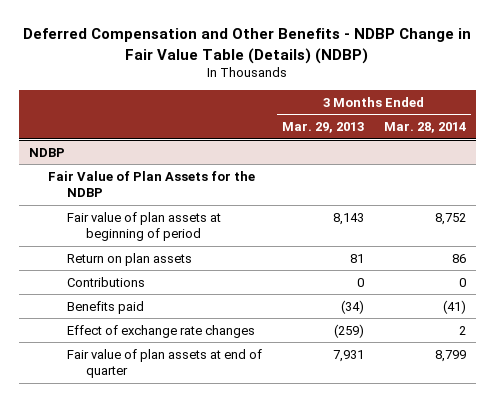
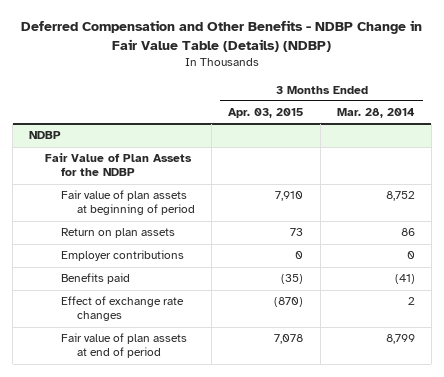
[281,122,364,134] Mar. 29, 2013 -> none
none -> [228,108,304,119] Apr. 03, 2015
[66,276,145,287] Contributions -> [61,250,185,262] Employer contributions
[66,348,262,379] Fair value of plan assets at end of quarter -> [61,333,188,359] Fair value of plan assets at end of period

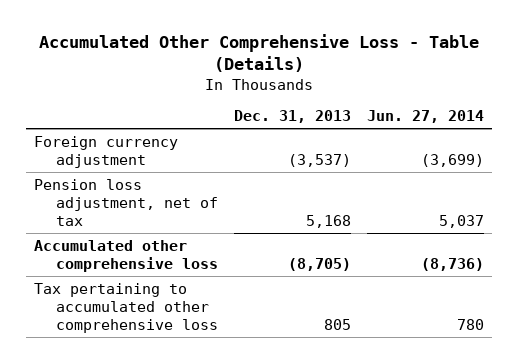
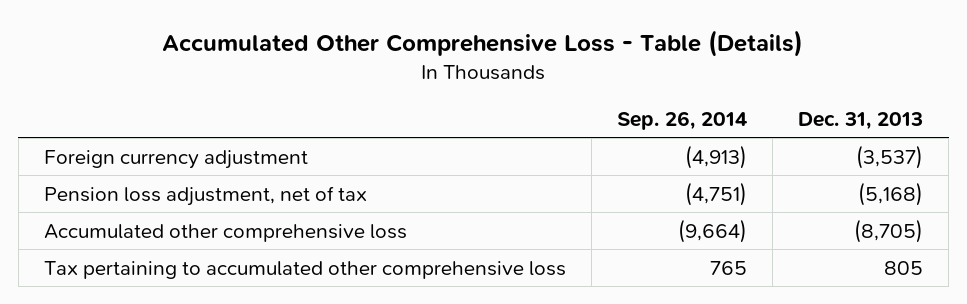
[367,110,485,124] Jun. 27, 2014 -> none
none -> [616,110,747,130] Sep. 26, 2014
[306,214,352,228] 5,168 -> [858,181,924,206] (5,168)

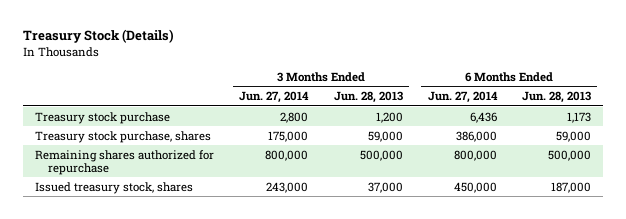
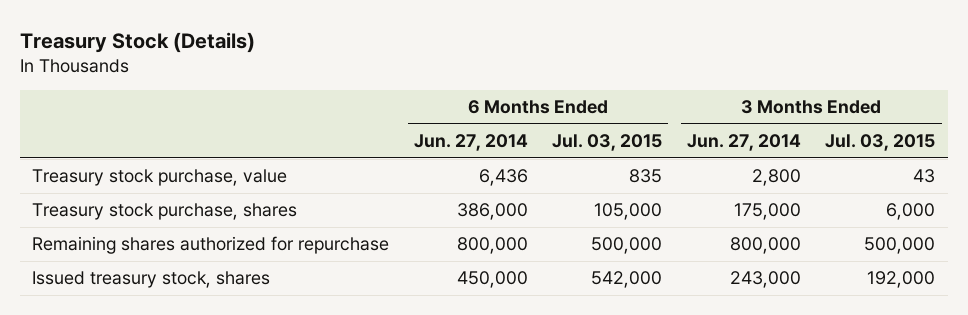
[333,91,403,104] Jun. 28, 2013 -> none
[521,91,591,104] Jun. 28, 2013 -> none
none -> [552,134,663,152] Jul. 03, 2015
none -> [825,134,936,152] Jul. 03, 2015
[35,111,171,124] Treasury stock purchase -> [32,169,288,187] Treasury stock purchase, value

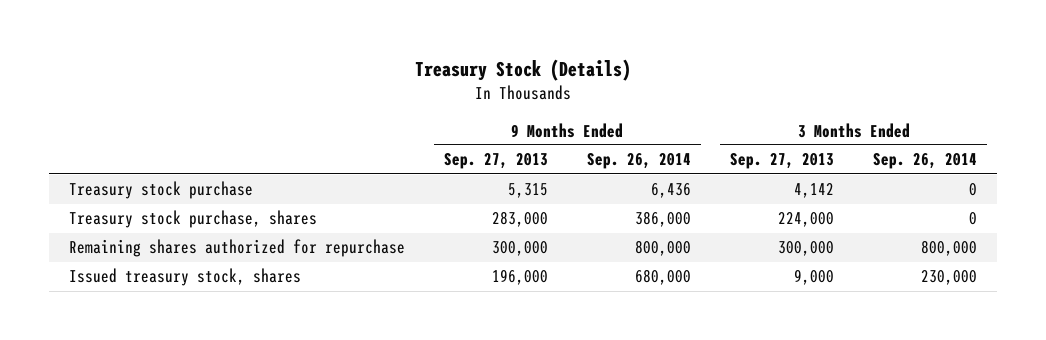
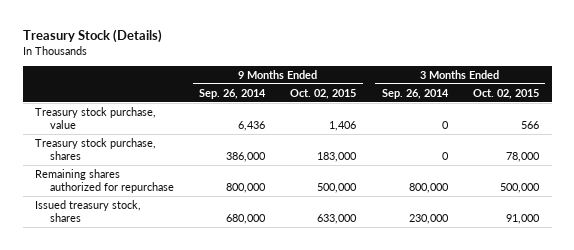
[443,153,548,170] Sep. 27, 2013 -> none
[730,153,835,170] Sep. 27, 2013 -> none
none -> [290,88,357,99] Oct. 02, 2015
none -> [472,88,539,99] Oct. 02, 2015
[68,181,253,200] Treasury stock purchase -> [35,106,157,130] Treasury stock purchase, value

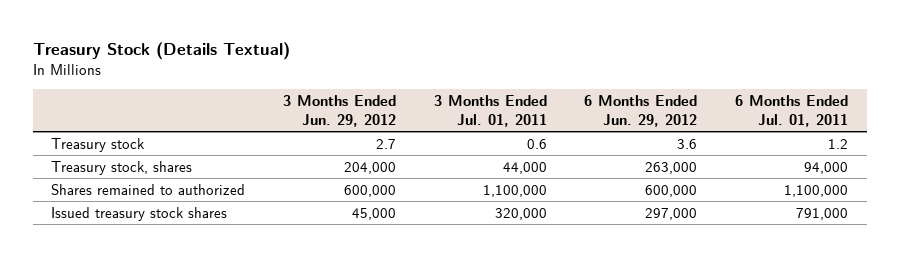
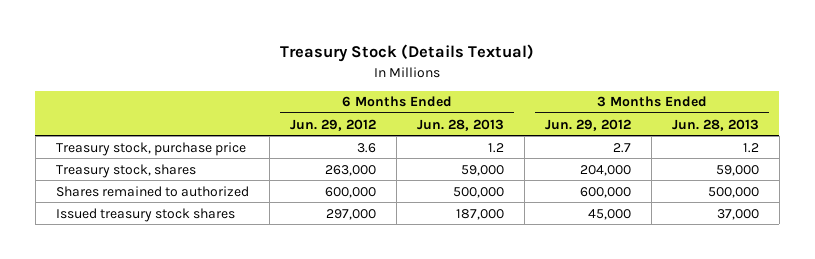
[433,95,547,127] 3 Months Ended Jul. 01, 2011 -> none
[735,95,849,127] 6 Months Ended Jul. 01, 2011 -> none
none -> [416,118,504,131] Jun. 28, 2013
none -> [671,118,759,131] Jun. 28, 2013
[51,137,146,152] Treasury stock -> [55,141,246,156] Treasury stock, purchase price

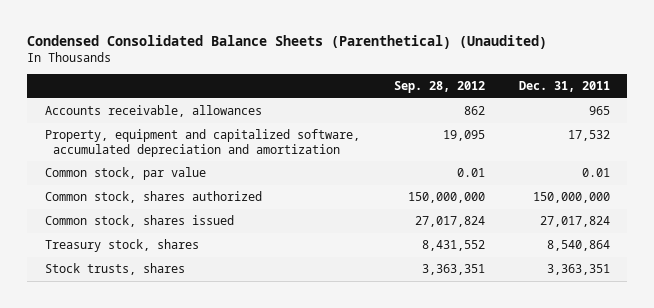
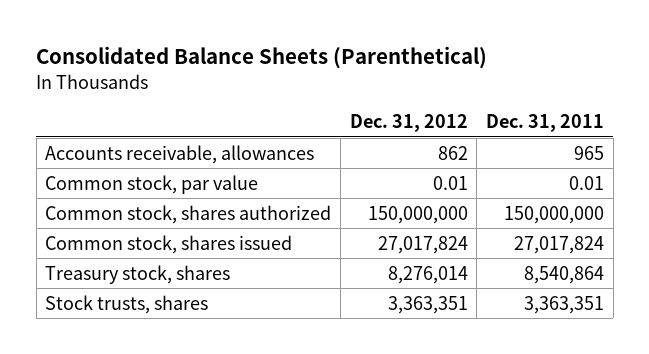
[27,35,548,50] Condensed Consolidated Balance Sheets (Parenthetical) (Unaudited) -> [36,46,488,70] Consolidated Balance Sheets (Parenthetical)
[393,81,485,94] Sep. 28, 2012 -> none
none -> [349,114,468,133] Dec. 31, 2012
[44,129,360,157] Property, equipment and capitalized software, accumulated depreciation and amortization -> none

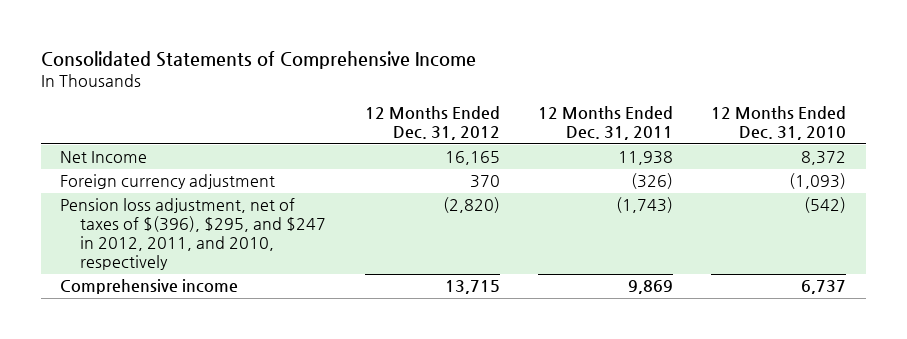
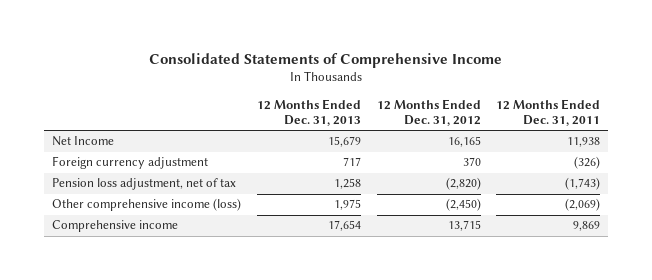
[711,106,847,141] 12 Months Ended Dec. 31, 2010 -> none
none -> [256,98,361,126] 12 Months Ended Dec. 31, 2013
[60,198,327,271] Pension loss adjustment, net of taxes of $(396), $295, and $247 in 2012, 2011, and 2010, respectively -> [52,178,237,191] Pension loss adjustment, net of tax
none -> [52,198,242,212] Other comprehensive income (loss)

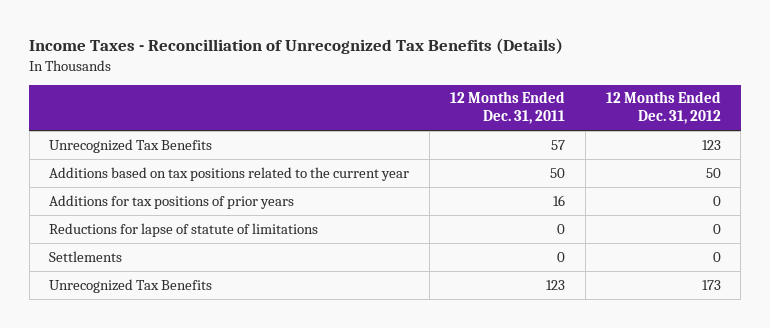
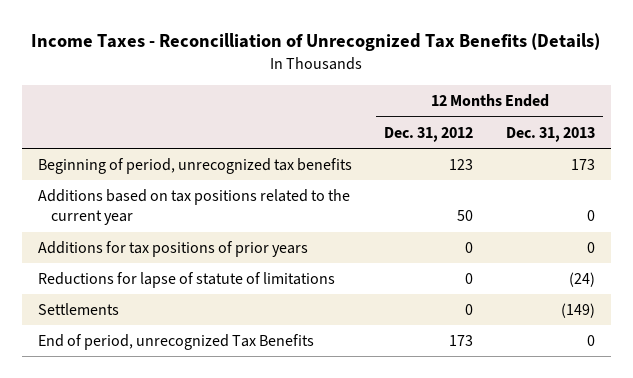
[450,91,566,125] 12 Months Ended Dec. 31, 2011 -> none
none -> [505,126,595,142] Dec. 31, 2013
[49,138,213,153] Unrecognized Tax Benefits -> [38,158,353,175] Beginning of period, unrecognized tax benefits
[49,278,213,293] Unrecognized Tax Benefits -> [38,334,315,351] End of period, unrecognized Tax Benefits

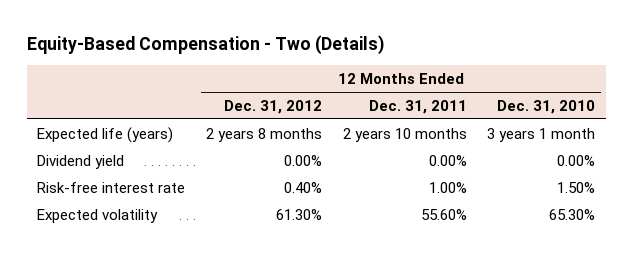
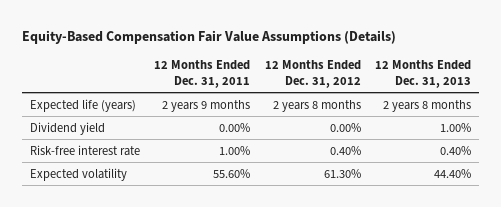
[26,35,384,56] Equity-Based Compensation - Two (Details) -> [22,30,397,45] Equity-Based Compensation Fair Value Assumptions (Details)
[497,99,596,114] Dec. 31, 2010 -> none
none -> [375,60,472,88] 12 Months Ended Dec. 31, 2013
[342,127,467,142] 2 years 10 months -> [162,99,251,112] 2 years 9 months

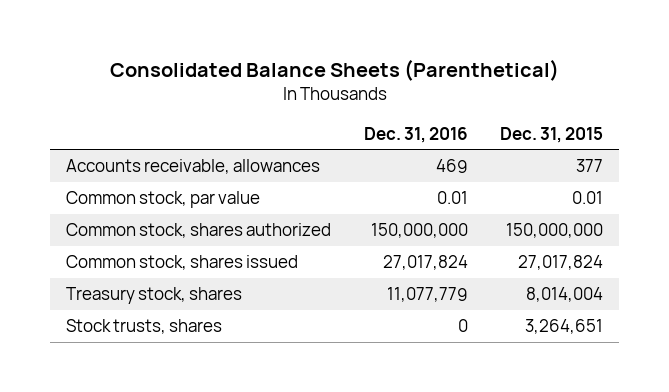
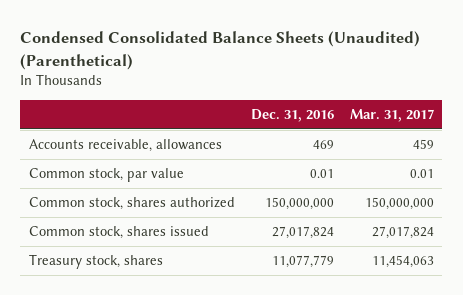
[109,58,559,81] Consolidated Balance Sheets (Parenthetical) -> [20,31,421,70] Condensed Consolidated Balance Sheets (Unaudited) (Parenthetical)
[500,126,604,143] Dec. 31, 2015 -> none
none -> [350,109,435,123] Mar. 31, 2017
[66,319,223,335] Stock trusts, shares -> none

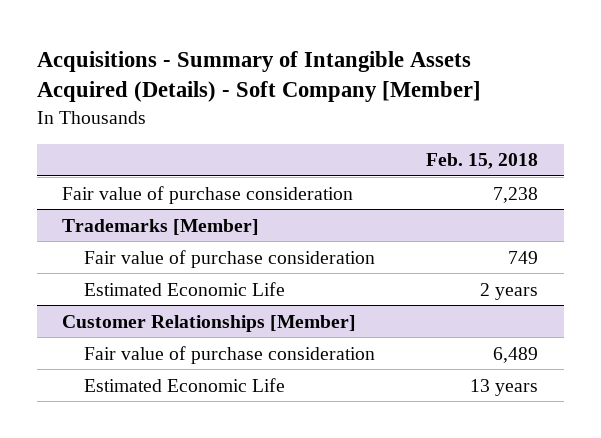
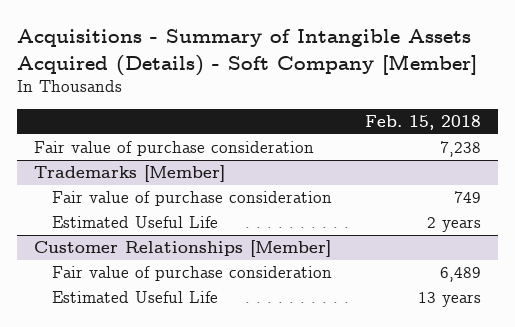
[83,281,285,296] Estimated Economic Life -> [52,216,219,229] Estimated Useful Life
[83,377,285,392] Estimated Economic Life -> [52,291,219,304] Estimated Useful Life

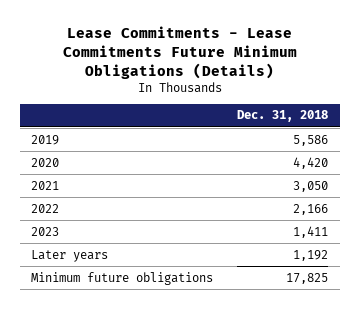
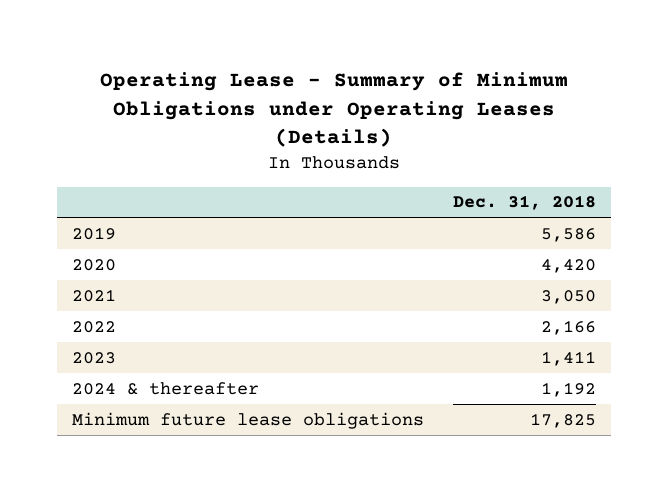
[62,26,297,79] Lease Commitments - Lease Commitments Future Minimum Obligations (Details) -> [100,71,569,148] Operating Lease - Summary of Minimum Obligations under Operating Leases (Details)
[31,249,109,262] Later years -> [71,381,259,395] 2024 & thereafter
[31,271,214,285] Minimum future obligations -> [71,411,424,429] Minimum future lease obligations

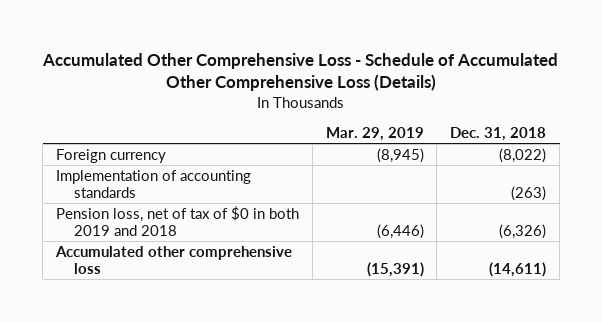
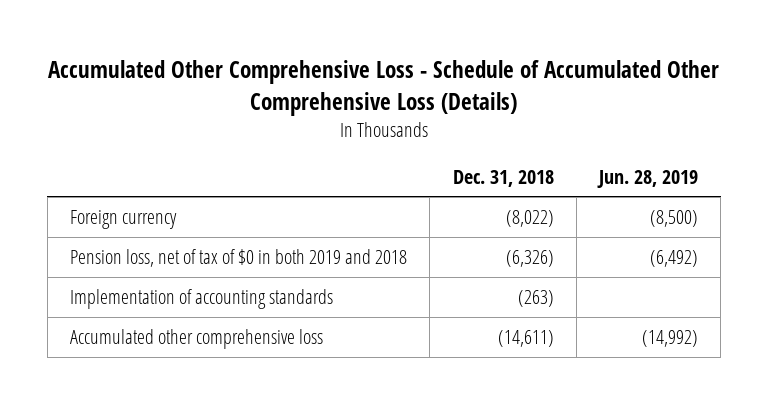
[325,126,424,141] Mar. 29, 2019 -> none
none -> [597,169,699,188] Jun. 28, 2019
[56,169,252,198] Implementation of accounting standards -> [70,288,334,309] Implementation of accounting standards

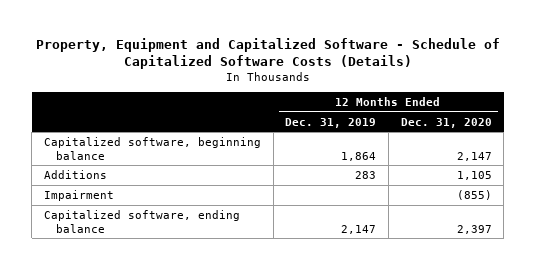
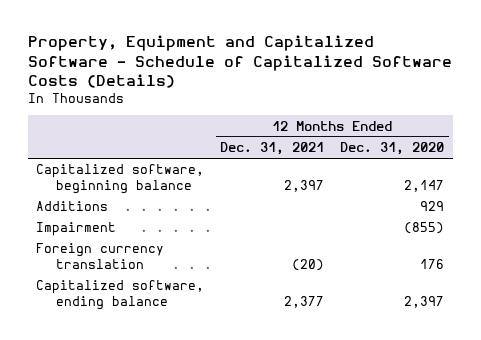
[285,117,377,128] Dec. 31, 2019 -> none
none -> [220,142,325,156] Dec. 31, 2021
[456,170,492,180] 1,105 -> [420,201,445,212] 929
none -> [36,243,165,269] Foreign currency translation

